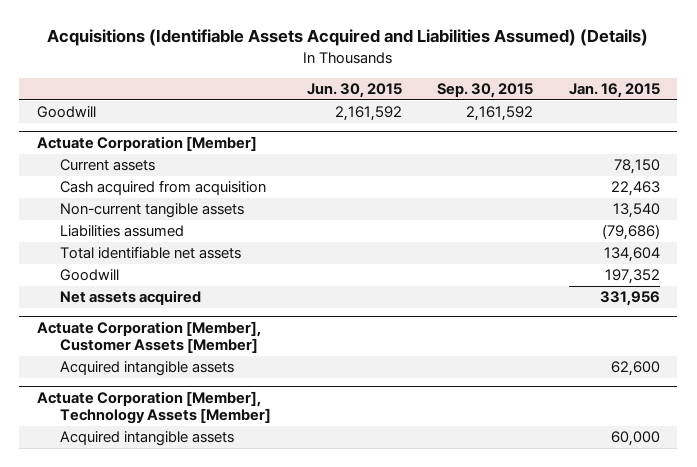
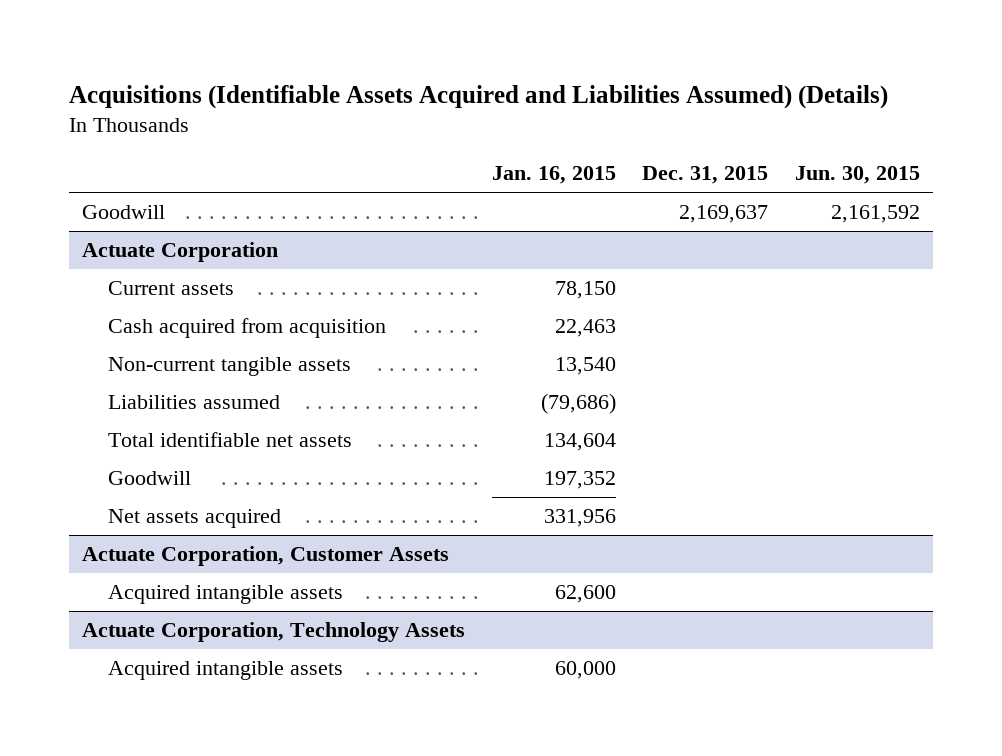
[437,82,534,98] Sep. 30, 2015 -> none
none -> [642,166,769,185] Dec. 31, 2015
[36,135,257,151] Actuate Corporation [Member] -> [82,242,279,263] Actuate Corporation
[36,320,261,354] Actuate Corporation [Member], Customer Assets [Member] -> [82,546,450,567] Actuate Corporation, Customer Assets
[36,390,272,425] Actuate Corporation [Member], Technology Assets [Member] -> [82,622,466,643] Actuate Corporation, Technology Assets

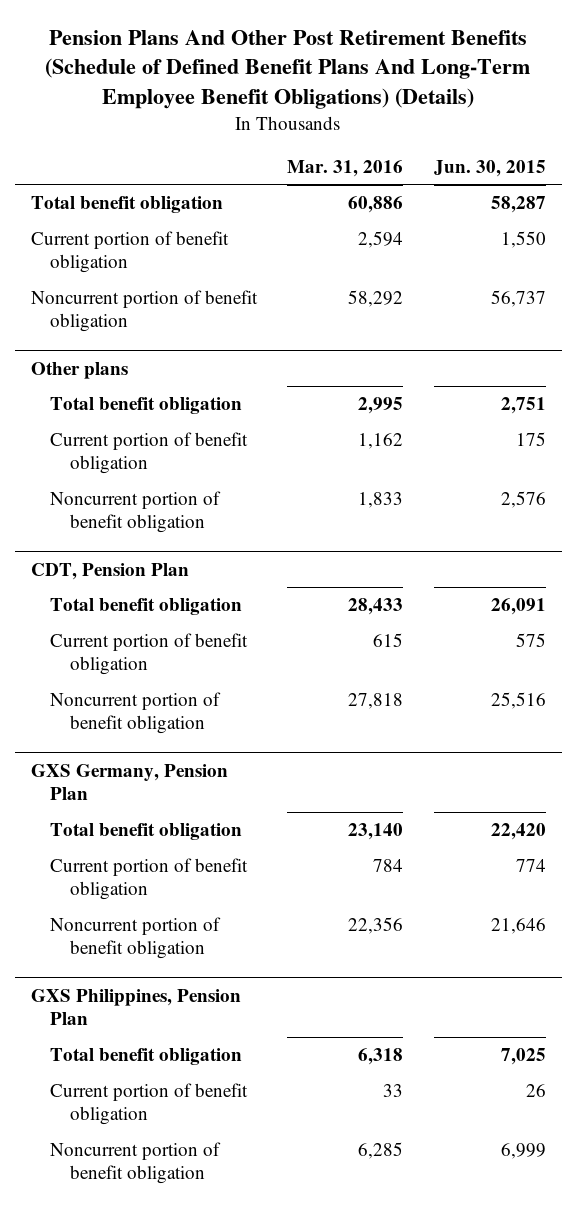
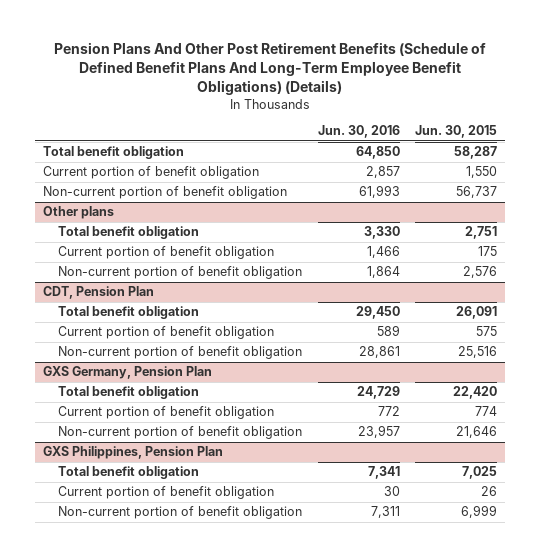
[287,159,404,177] Mar. 31, 2016 -> none
none -> [317,125,400,139] Jun. 30, 2016
[30,290,258,333] Noncurrent portion of benefit obligation -> [42,186,287,200] Non-current portion of benefit obligation
[50,491,222,534] Noncurrent portion of benefit obligation -> [58,266,303,280] Non-current portion of benefit obligation
[50,692,222,735] Noncurrent portion of benefit obligation -> [58,346,303,360] Non-current portion of benefit obligation
[50,917,222,960] Noncurrent portion of benefit obligation -> [58,426,303,440] Non-current portion of benefit obligation
[50,1142,222,1185] Noncurrent portion of benefit obligation -> [58,506,303,520] Non-current portion of benefit obligation

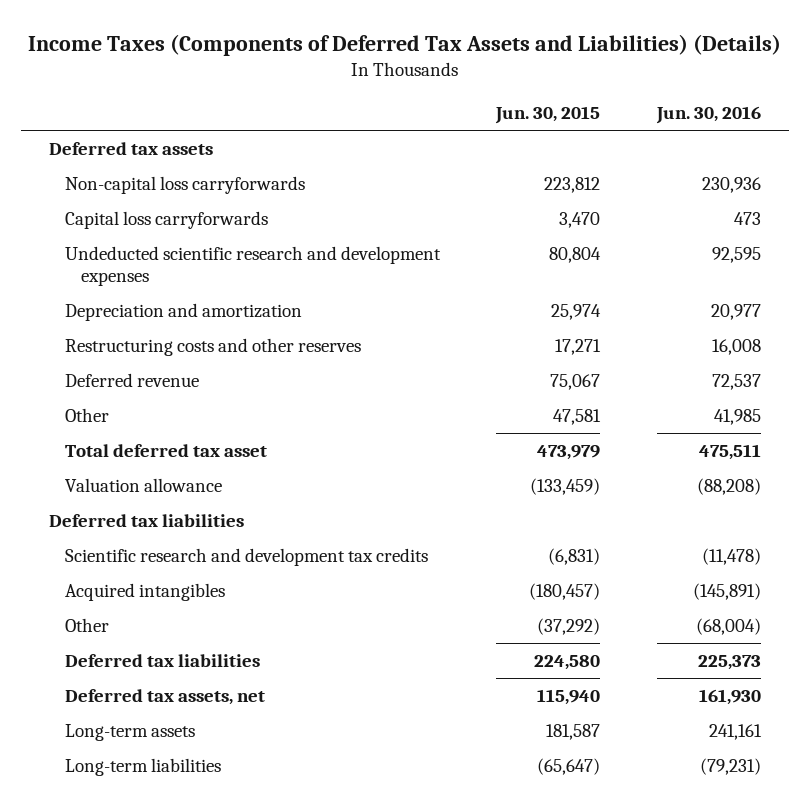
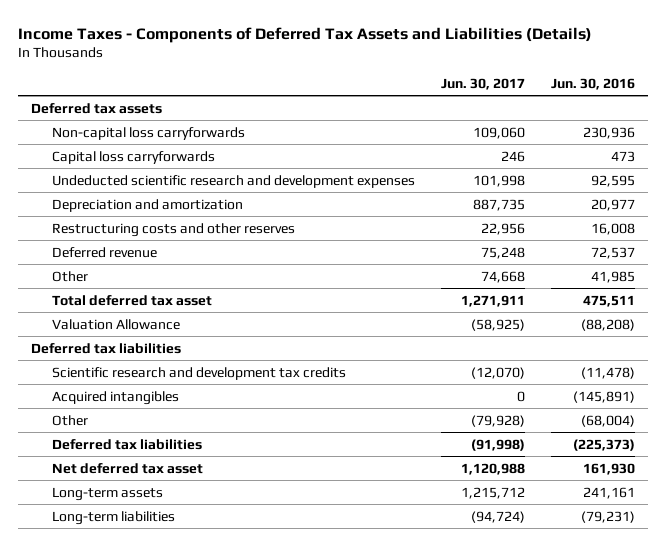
[28,33,782,56] Income Taxes (Components of Deferred Tax Assets and Liabilities) (Details) -> [17,26,592,43] Income Taxes - Components of Deferred Tax Assets and Liabilities (Details)
[495,105,601,124] Jun. 30, 2015 -> none
none -> [441,77,526,90] Jun. 30, 2017
[65,477,223,492] Valuation allowance -> [52,318,181,330] Valuation Allowance
[697,654,761,670] 225,373 -> [573,438,636,451] (225,373)
[65,688,266,705] Deferred tax assets, net -> [52,462,204,474] Net deferred tax asset

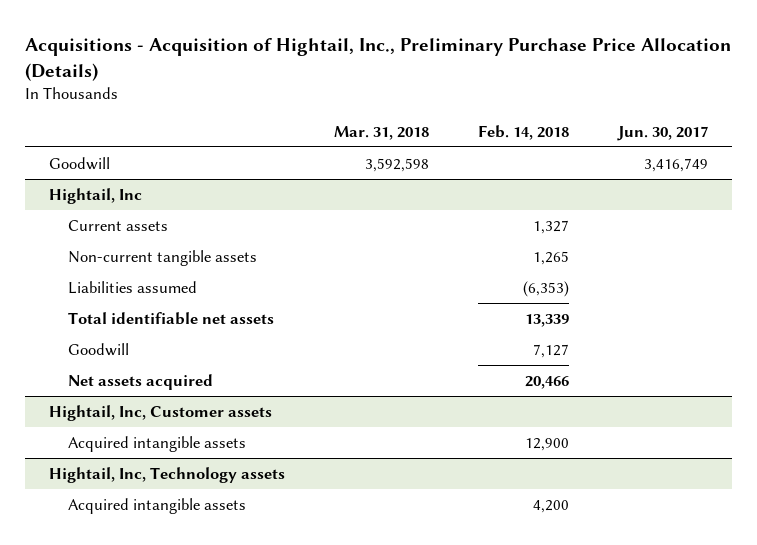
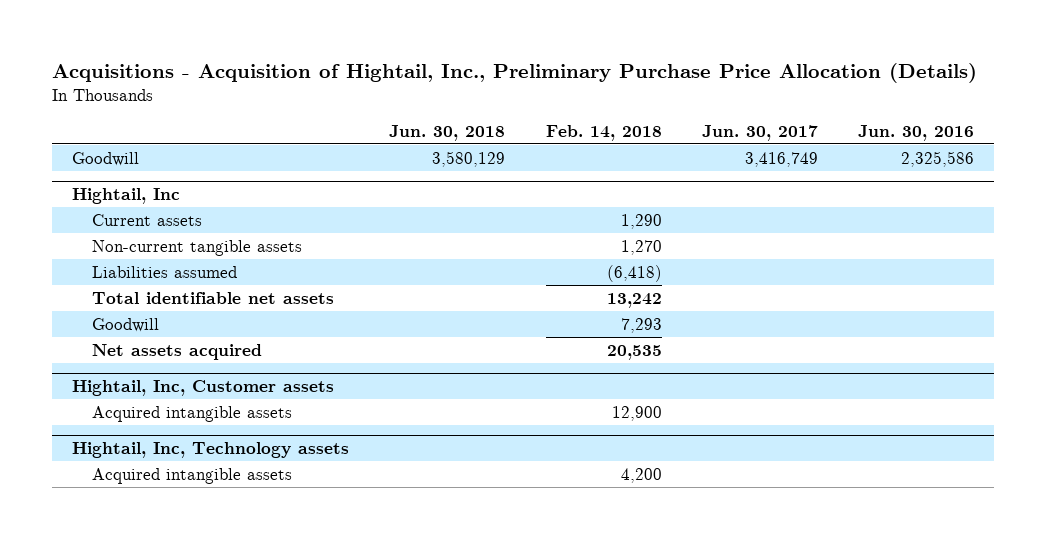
[334,125,430,140] Mar. 31, 2018 -> none
none -> [389,124,506,141] Jun. 30, 2018
none -> [858,124,975,141] Jun. 30, 2016
[533,219,570,234] 1,327 -> [620,213,662,229] 1,290
[533,250,570,265] 1,265 -> [620,239,662,255] 1,270
[523,280,570,297] (6,353) -> [606,264,662,282] (6,418)
[525,313,570,327] 13,339 -> [606,292,662,308] 13,242
[533,343,570,358] 7,127 -> [620,317,662,333] 7,293
[525,375,570,389] 20,466 -> [606,344,662,360] 20,535

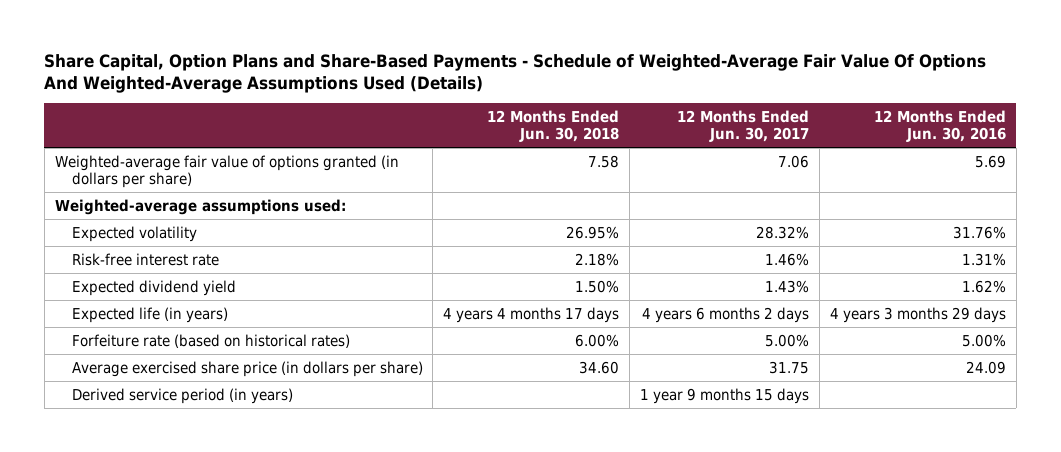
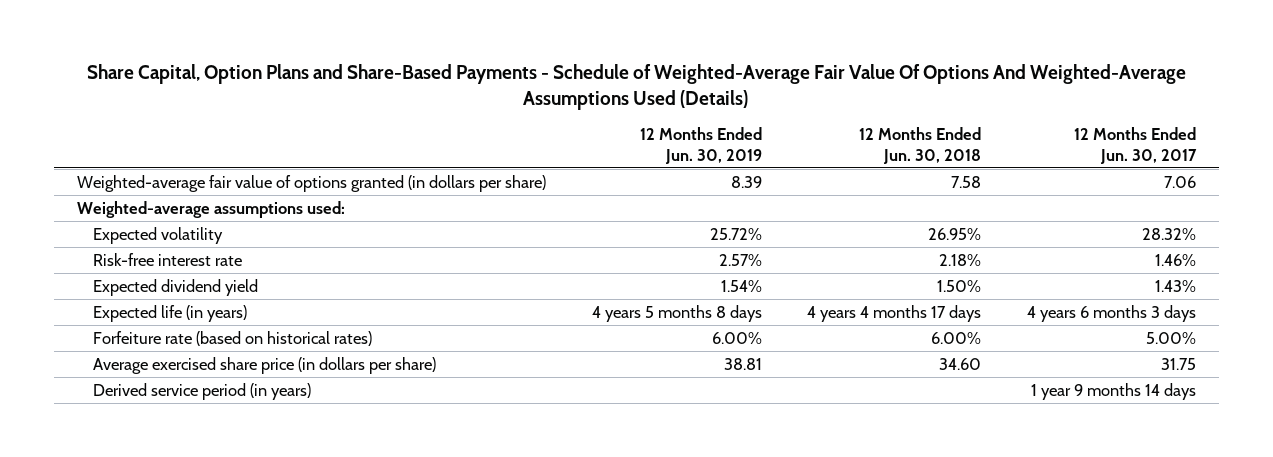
[873,109,1006,143] 12 Months Ended Jun. 30, 2016 -> none
none -> [639,126,762,164] 12 Months Ended Jun. 30, 2019
[642,306,810,323] 4 years 6 months 2 days -> [1027,304,1197,322] 4 years 6 months 3 days
[640,387,810,404] 1 year 9 months 15 days -> [1031,382,1197,400] 1 year 9 months 14 days

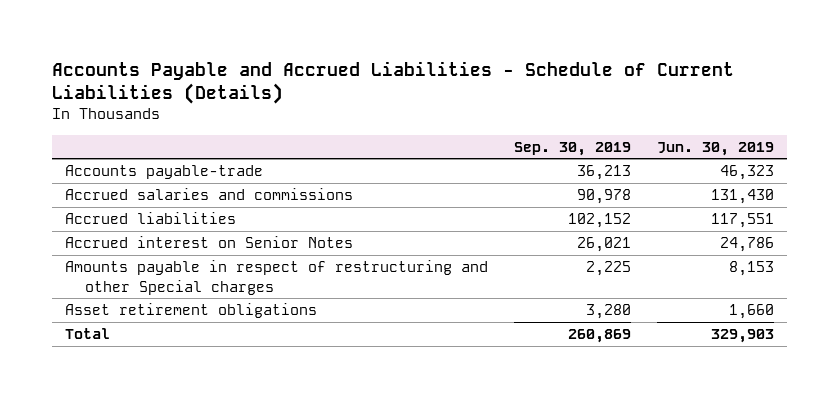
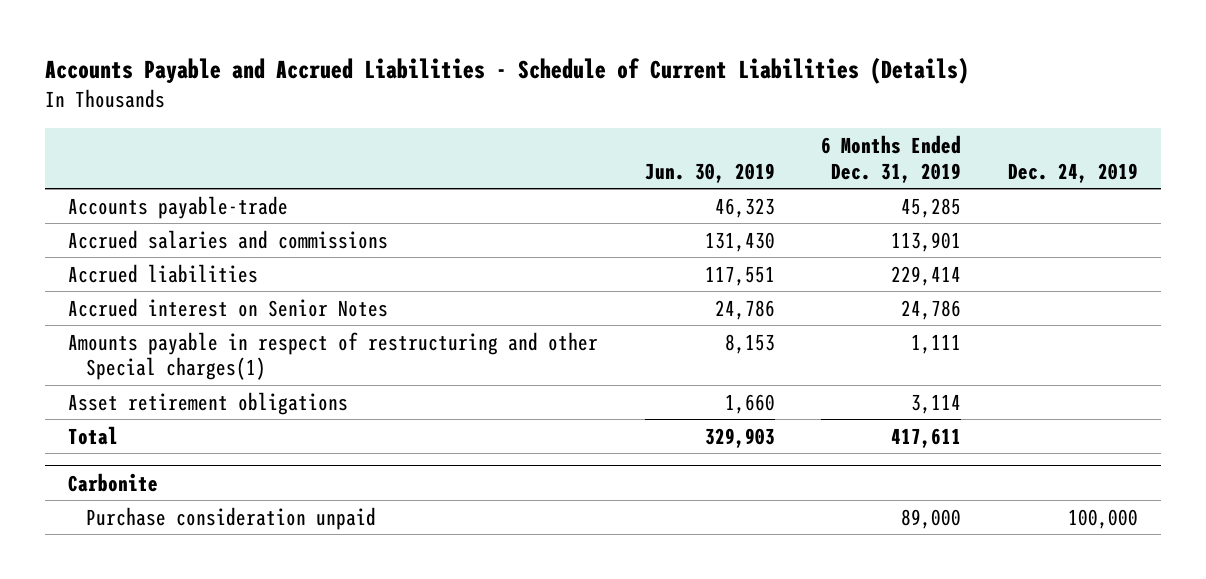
[514,141,632,156] Sep. 30, 2019 -> none
none -> [821,134,962,183] 6 Months Ended Dec. 31, 2019
none -> [1008,162,1139,183] Dec. 24, 2019
[65,260,489,295] Amounts payable in respect of restructuring and other Special charges -> [68,331,599,381] Amounts payable in respect of restructuring and other Special charges(1)
none -> [68,472,159,492] Carbonite
none -> [86,506,377,530] Purchase consideration unpaid

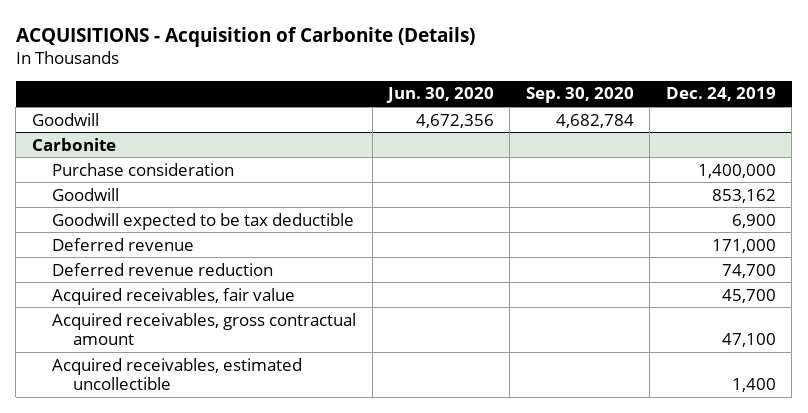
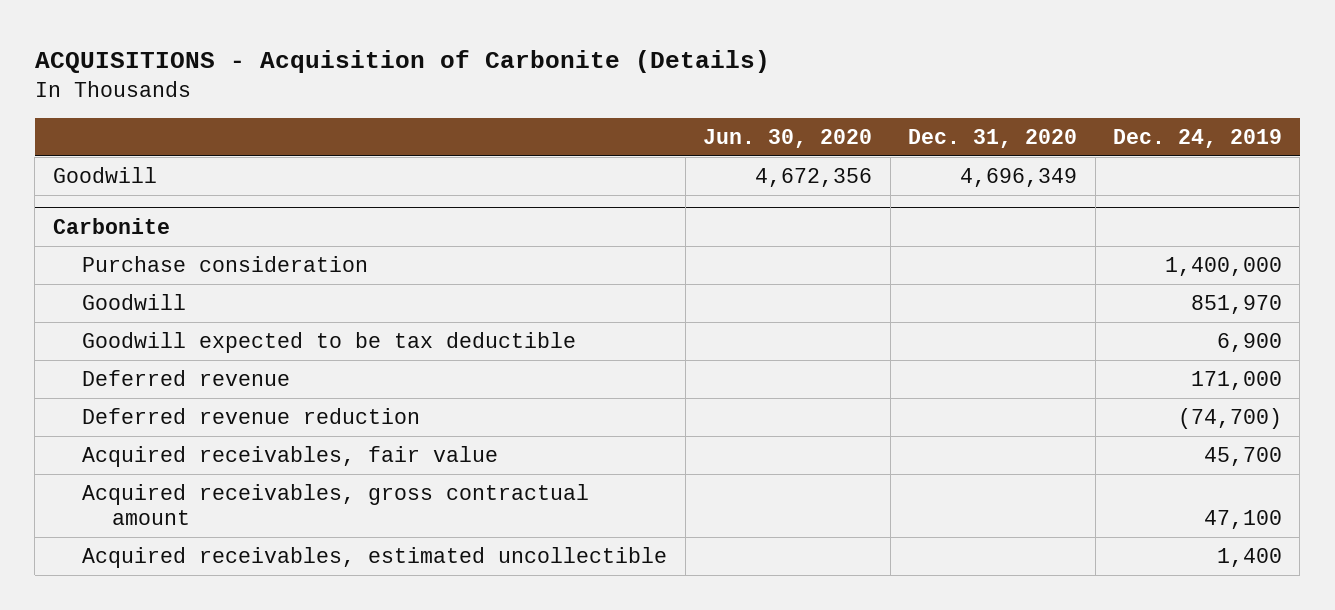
[525,87,634,104] Sep. 30, 2020 -> none
none -> [908,128,1078,148] Dec. 31, 2020
[711,188,776,203] 853,162 -> [1190,295,1282,315] 851,970
[721,263,776,278] 74,700 -> [1177,408,1282,430] (74,700)

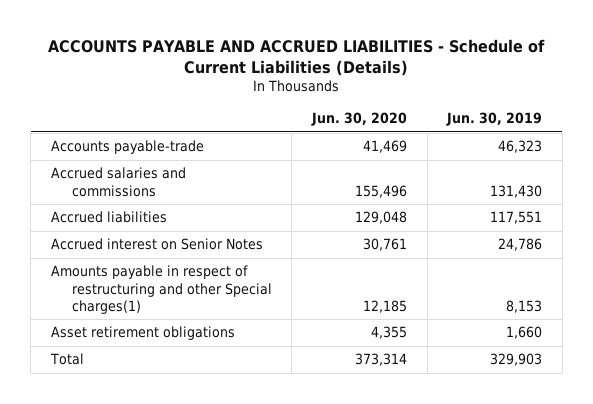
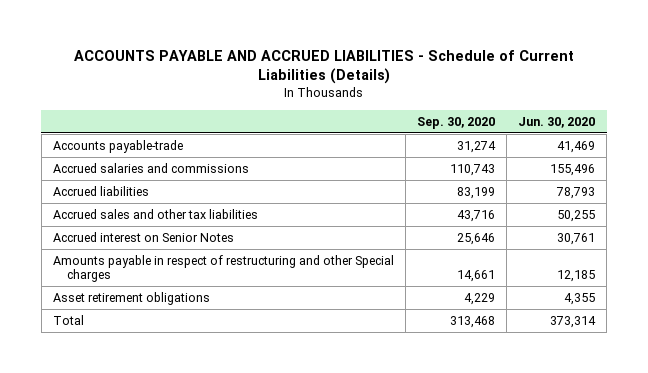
[446,112,543,127] Jun. 30, 2019 -> none
none -> [417,116,496,129] Sep. 30, 2020
[354,211,407,225] 129,048 -> [556,186,596,199] 78,793
none -> [52,208,258,219] Accrued sales and other tax liabilities
[50,265,272,314] Amounts payable in respect of restructuring and other Special charges(1) -> [52,254,394,283] Amounts payable in respect of restructuring and other Special charges

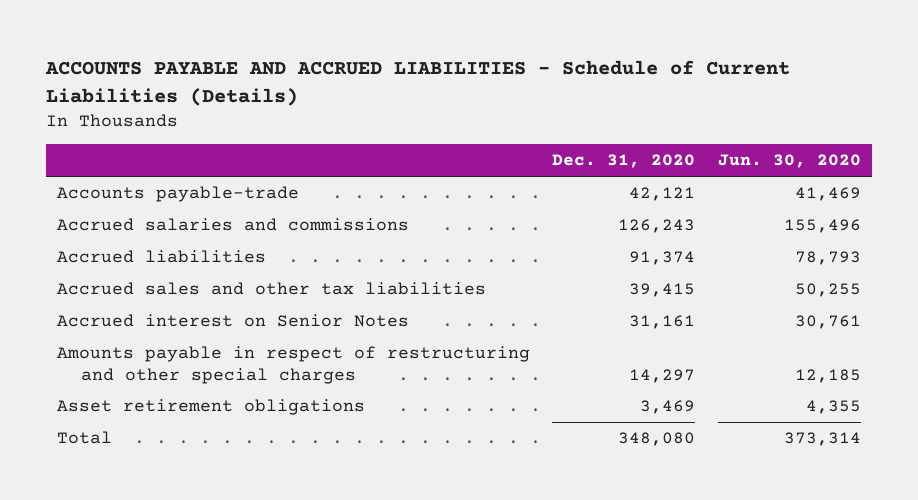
[417,116,496,129] Sep. 30, 2020 -> none
none -> [552,154,696,169] Dec. 31, 2020
[52,254,394,283] Amounts payable in respect of restructuring and other Special charges -> [56,346,530,384] Amounts payable in respect of restructuring and other special charges

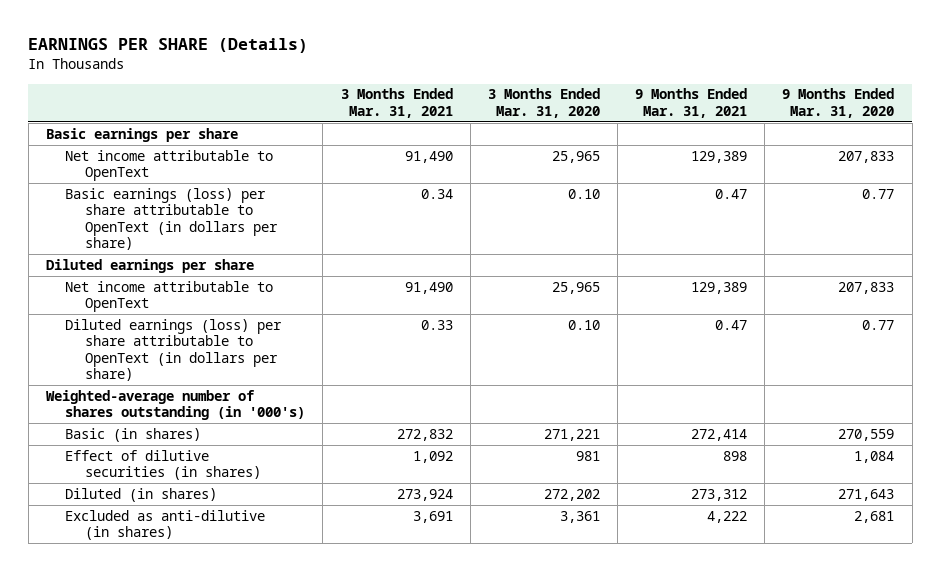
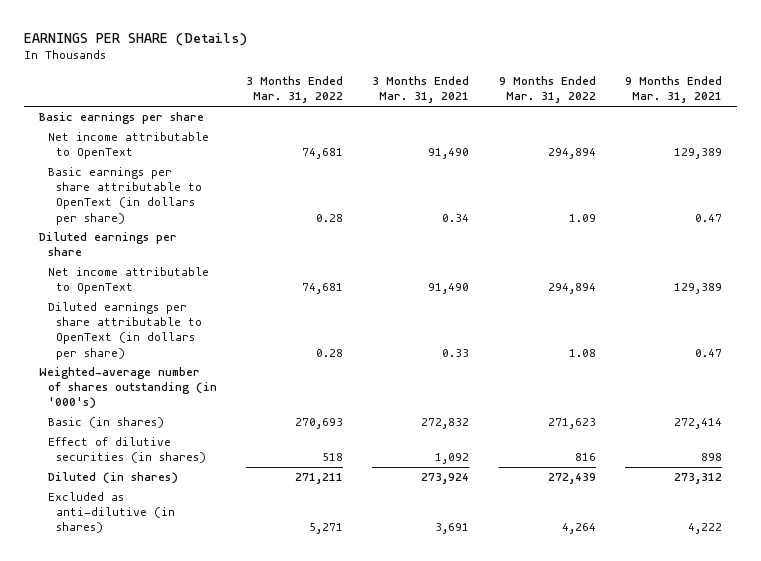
[487,88,600,118] 3 Months Ended Mar. 31, 2020 -> none
[782,88,895,118] 9 Months Ended Mar. 31, 2020 -> none
none -> [245,76,343,104] 3 Months Ended Mar. 31, 2022
none -> [498,76,596,104] 9 Months Ended Mar. 31, 2022
[65,187,278,251] Basic earnings (loss) per share attributable to OpenText (in dollars per share) -> [47,167,203,225] Basic earnings per share attributable to OpenText (in dollars per share)
[65,318,283,382] Diluted earnings (loss) per share attributable to OpenText (in dollars per share) -> [47,302,203,360] Diluted earnings per share attributable to OpenText (in dollars per share)

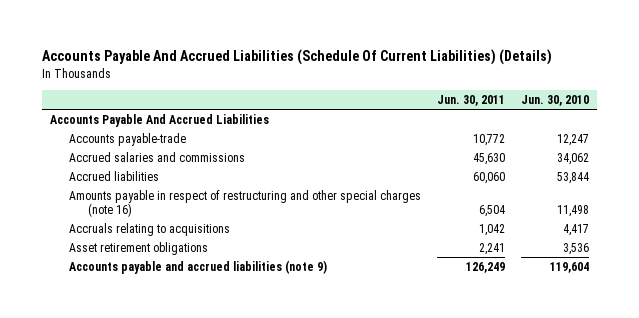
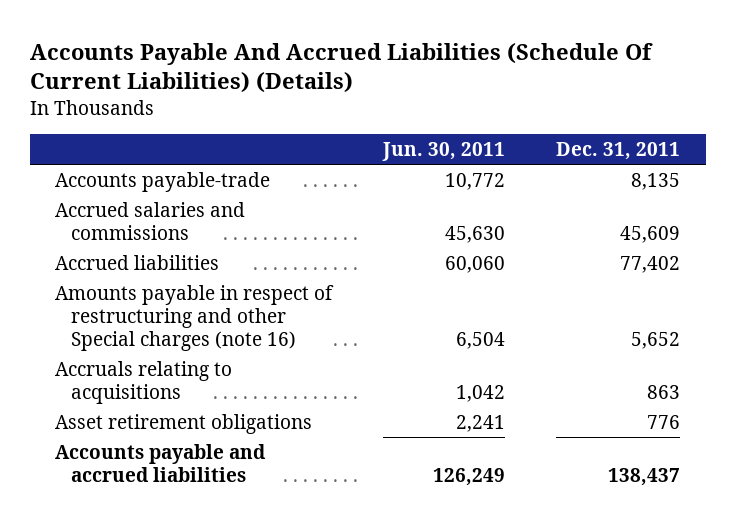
[520,94,589,106] Jun. 30, 2010 -> none
none -> [556,142,681,161] Dec. 31, 2011
[50,113,270,127] Accounts Payable And Accrued Liabilities -> none
[69,189,422,218] Amounts payable in respect of restructuring and other special charges (note 16) -> [55,284,335,351] Amounts payable in respect of restructuring and other Special charges (note 16)
[69,259,328,274] Accounts payable and accrued liabilities (note 9) -> [55,443,267,482] Accounts payable and accrued liabilities

